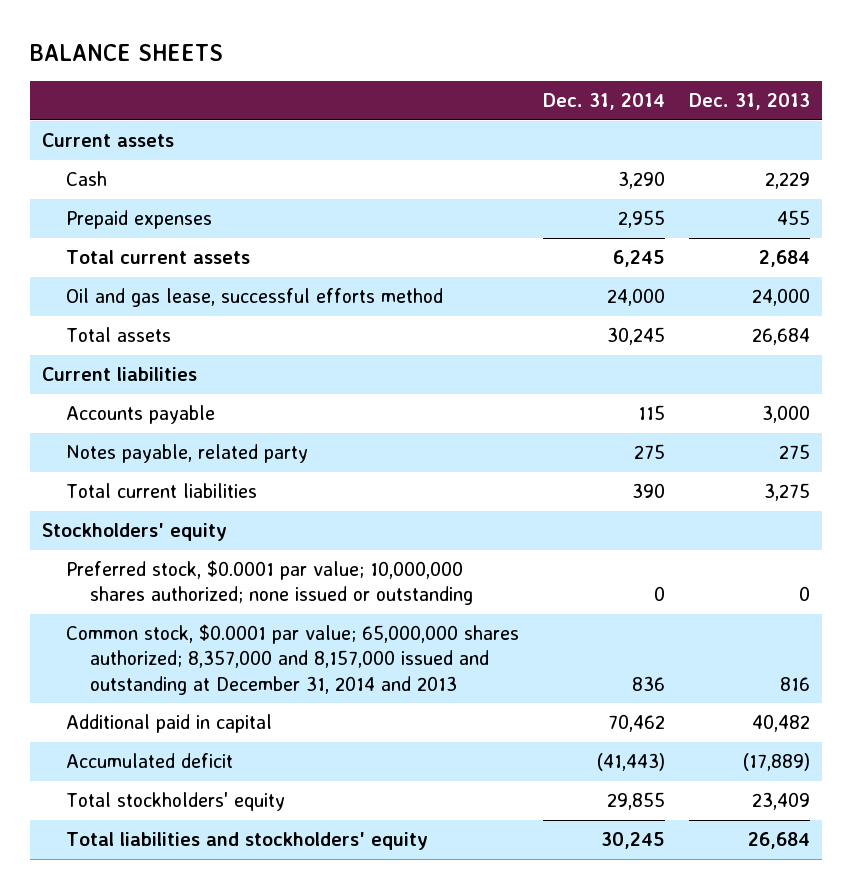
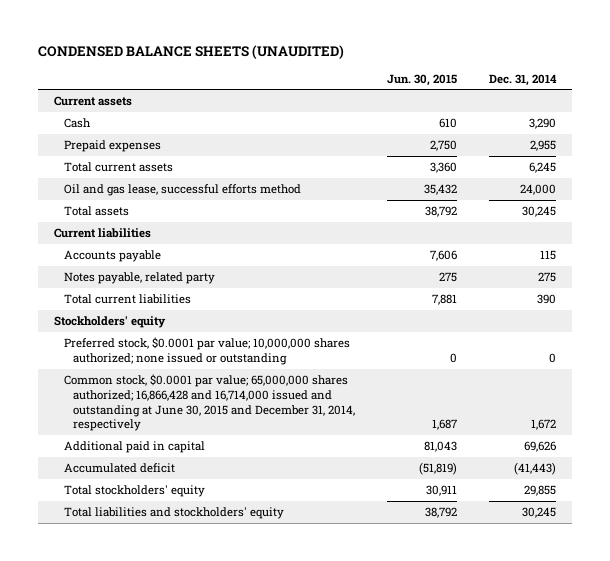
[29,44,223,62] BALANCE SHEETS -> [37,44,344,59] CONDENSED BALANCE SHEETS (UNAUDITED)
[688,93,810,111] Dec. 31, 2013 -> none
none -> [387,73,458,86] Jun. 30, 2015
[66,624,520,695] Common stock, $0.0001 par value; 65,000,000 shares authorized; 8,357,000 and 8,157,000 issued and outstanding at December 31, 2014 and 2013 -> [63,374,356,432] Common stock, $0.0001 par value; 65,000,000 shares authorized; 16,866,428 and 16,714,000 issued and outstanding at June 30, 2015 and December 31, 2014, respectively
[631,675,665,691] 836 -> [530,419,556,431] 1,672
[607,714,665,733] 70,462 -> [523,441,556,453] 69,626

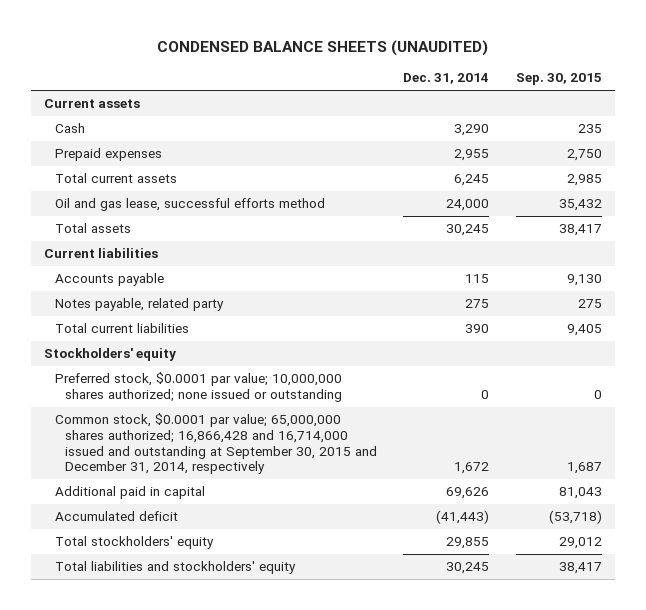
[387,73,458,86] Jun. 30, 2015 -> none
none -> [515,73,602,86] Sep. 30, 2015
[63,374,356,432] Common stock, $0.0001 par value; 65,000,000 shares authorized; 16,866,428 and 16,714,000 issued and outstanding at June 30, 2015 and December 31, 2014, respectively -> [54,413,377,475] Common stock, $0.0001 par value; 65,000,000 shares authorized; 16,866,428 and 16,714,000 issued and outstanding at September 30, 2015 and December 31, 2014, respectively

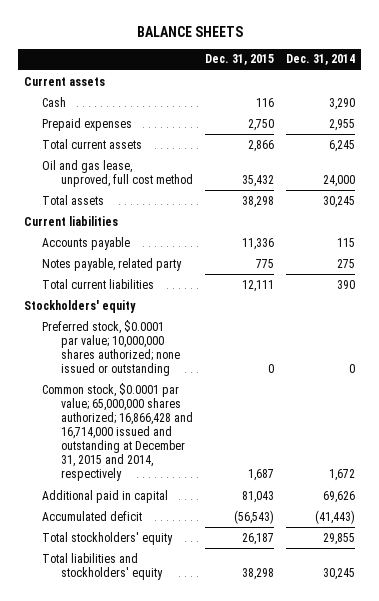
[157,39,489,56] CONDENSED BALANCE SHEETS (UNAUDITED) -> [136,25,243,37] BALANCE SHEETS
[515,73,602,86] Sep. 30, 2015 -> none
none -> [205,54,275,66] Dec. 31, 2015
[54,198,325,212] Oil and gas lease, successful efforts method -> [42,159,193,187] Oil and gas lease, unproved, full cost method
[54,413,377,475] Common stock, $0.0001 par value; 65,000,000 shares authorized; 16,866,428 and 16,714,000 issued and outstanding at September 30, 2015 and December 31, 2014, respectively -> [42,382,193,482] Common stock, $0.0001 par value; 65,000,000 shares authorized; 16,866,428 and 16,714,000 issued and outstanding at December 31, 2015 and 2014, respectively

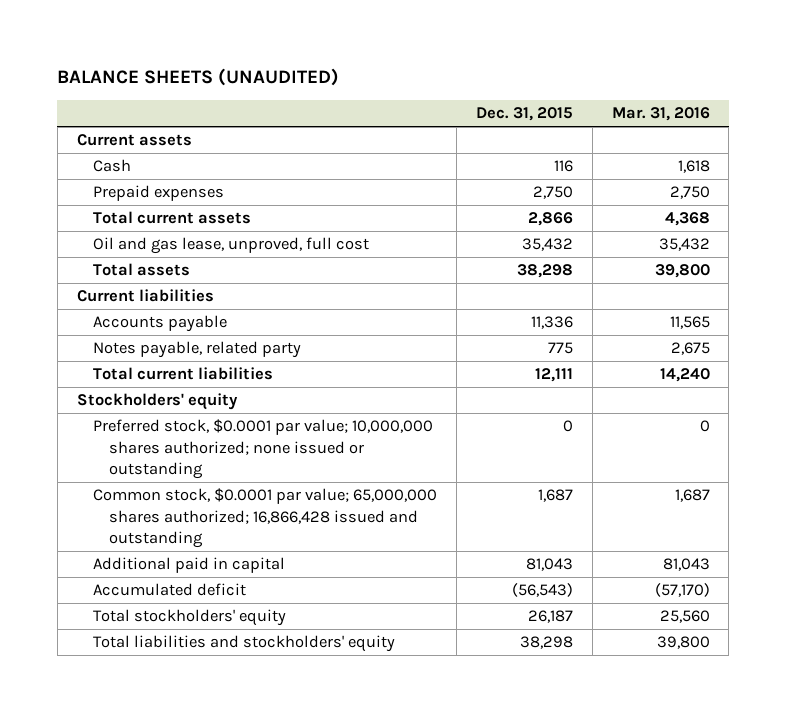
[136,25,243,37] BALANCE SHEETS -> [57,68,340,87] BALANCE SHEETS (UNAUDITED)
[286,54,356,66] Dec. 31, 2014 -> none
none -> [611,107,710,122] Mar. 31, 2016
[42,159,193,187] Oil and gas lease, unproved, full cost method -> [92,237,369,255] Oil and gas lease, unproved, full cost
[42,382,193,482] Common stock, $0.0001 par value; 65,000,000 shares authorized; 16,866,428 and 16,714,000 issued and outstanding at December 31, 2015 and 2014, respectively -> [92,488,437,548] Common stock, $0.0001 par value; 65,000,000 shares authorized; 16,866,428 issued and outstanding

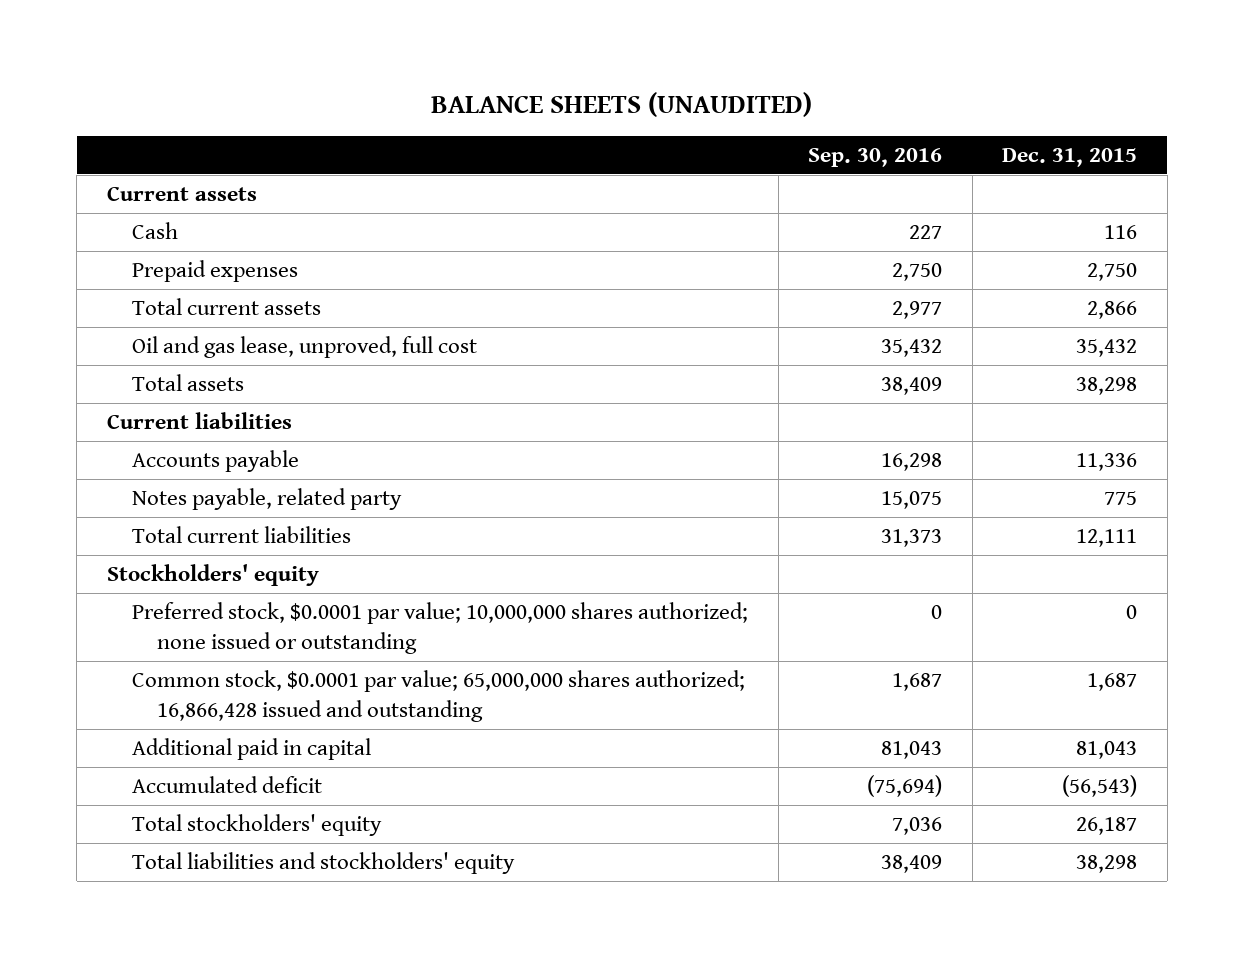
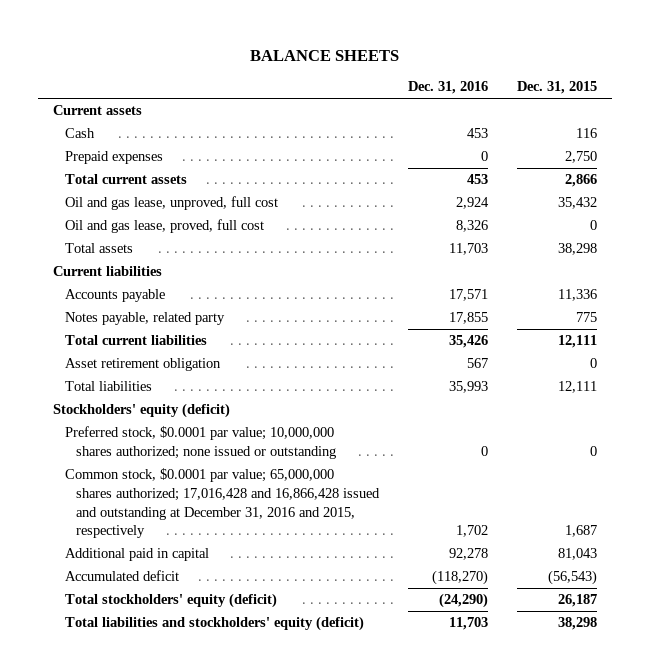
[431,91,813,117] BALANCE SHEETS (UNAUDITED) -> [250,49,400,61] BALANCE SHEETS
[808,147,943,167] Sep. 30, 2016 -> none
none -> [408,81,489,95] Dec. 31, 2016
none -> [64,219,264,234] Oil and gas lease, proved, full cost
none -> [64,358,221,372] Asset retirement obligation
none -> [64,381,152,392] Total liabilities
[106,564,319,587] Stockholders' equity -> [52,403,230,419] Stockholders' equity (deficit)
[132,670,746,723] Common stock, $0.0001 par value; 65,000,000 shares authorized; 16,866,428 issued and outstanding -> [64,468,381,539] Common stock, $0.0001 par value; 65,000,000 shares authorized; 17,016,428 and 16,866,428 issued and outstanding at December 31, 2016 and 2015, respectively
[132,814,383,837] Total stockholders' equity -> [64,593,277,609] Total stockholders' equity (deficit)
[132,852,516,875] Total liabilities and stockholders' equity -> [64,616,364,632] Total liabilities and stockholders' equity (deficit)

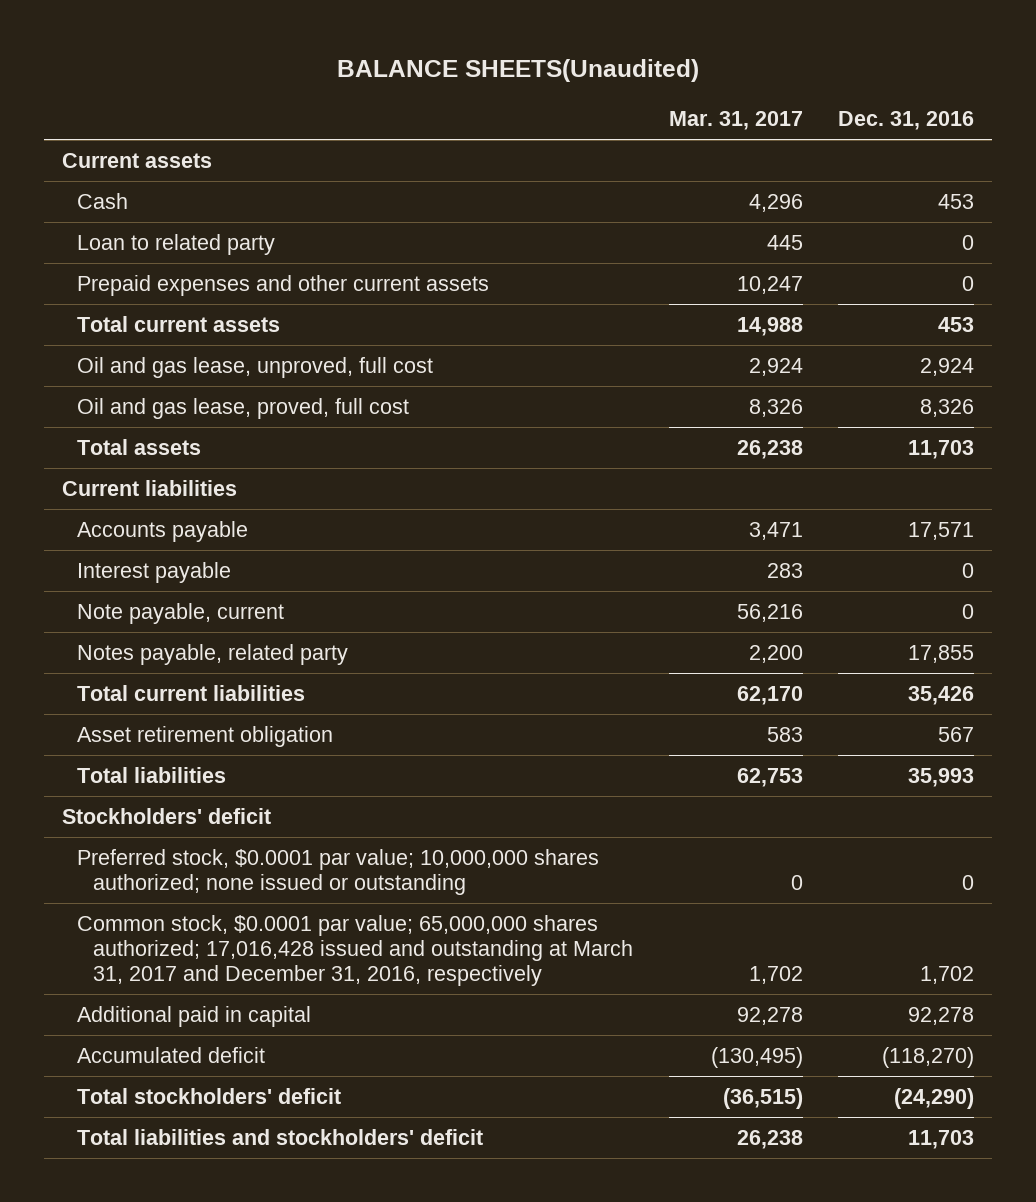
[250,49,400,61] BALANCE SHEETS -> [336,59,699,83] BALANCE SHEETS(Unaudited)
[517,81,598,95] Dec. 31, 2015 -> none
none -> [668,111,803,131] Mar. 31, 2017
[64,151,163,165] Prepaid expenses -> none
none -> [77,233,276,255] Loan to related party
none -> [77,274,490,296] Prepaid expenses and other current assets
none -> [77,561,232,583] Interest payable
none -> [77,602,285,624] Note payable, current
[52,403,230,419] Stockholders' equity (deficit) -> [61,807,271,824] Stockholders' deficit
[64,468,381,539] Common stock, $0.0001 par value; 65,000,000 shares authorized; 17,016,428 and 16,866,428 issued and outstanding at December 31, 2016 and 2015, respectively -> [77,914,634,987] Common stock, $0.0001 par value; 65,000,000 shares authorized; 17,016,428 issued and outstanding at March 31, 2017 and December 31, 2016, respectively
[64,593,277,609] Total stockholders' equity (deficit) -> [77,1087,342,1104] Total stockholders' deficit
[64,616,364,632] Total liabilities and stockholders' equity (deficit) -> [77,1128,484,1145] Total liabilities and stockholders' deficit

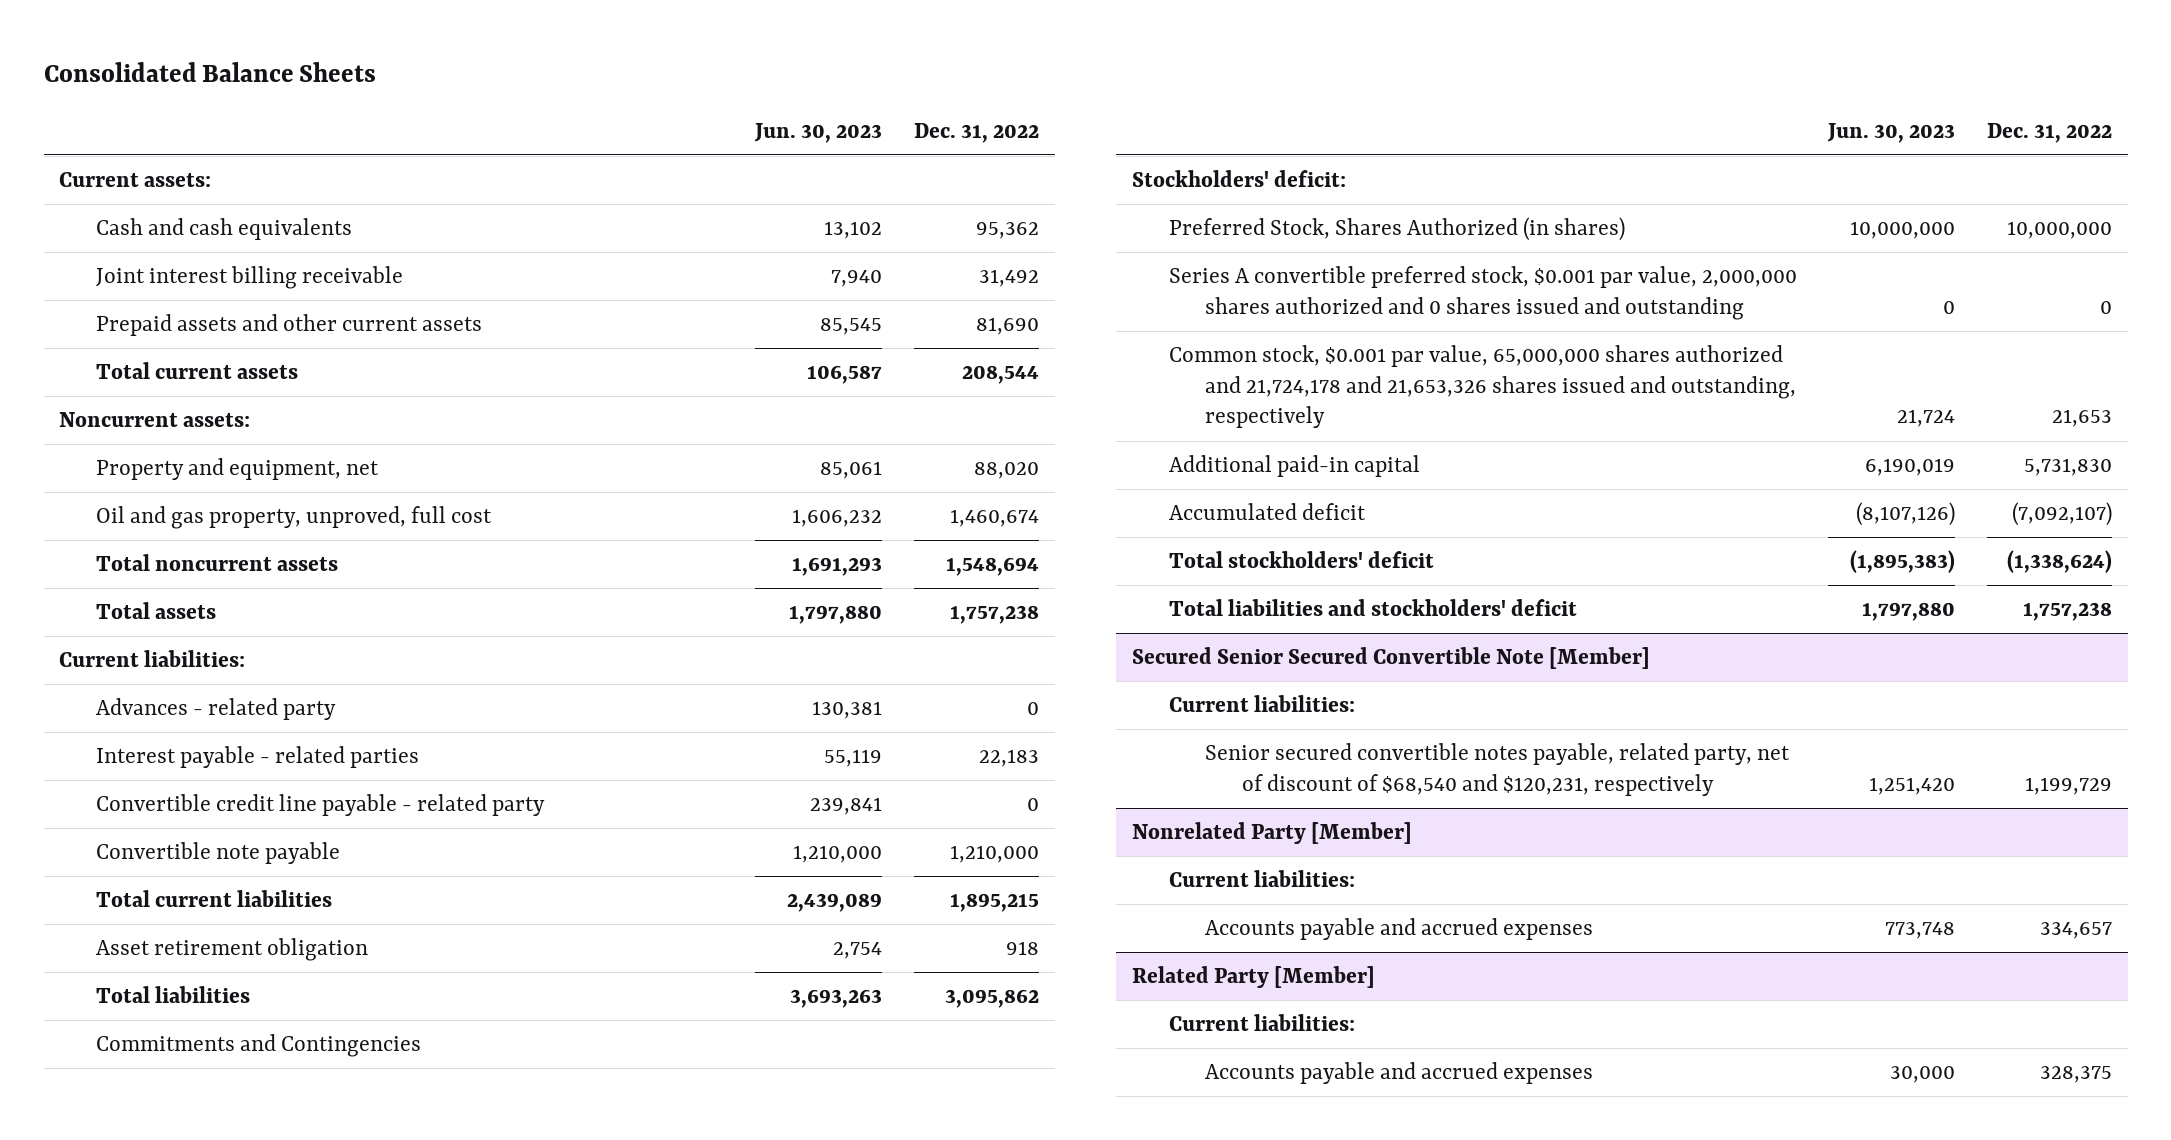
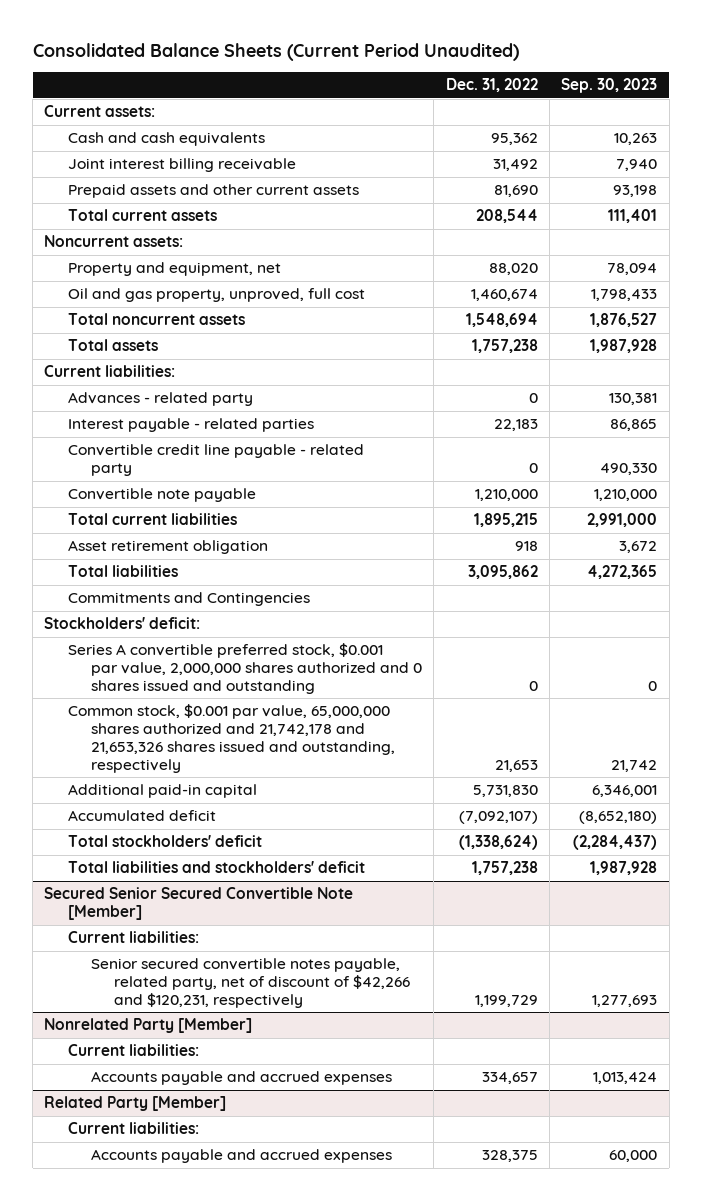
[43,61,376,82] Consolidated Balance Sheets -> [32,42,519,61] Consolidated Balance Sheets (Current Period Unaudited)
[754,122,883,143] Jun. 30, 2023 -> none
none -> [561,78,658,94] Sep. 30, 2023
[1168,217,1625,242] Preferred Stock, Shares Authorized (in shares) -> none
[1168,345,1797,429] Common stock, $0.001 par value, 65,000,000 shares authorized and 21,724,178 and 21,653,326 shares issued and outstanding, respectively -> [67,704,395,773] Common stock, $0.001 par value, 65,000,000 shares authorized and 21,742,178 and 21,653,326 shares issued and outstanding, respectively
[1205,743,1791,796] Senior secured convertible notes payable, related party, net of discount of $68,540 and $120,231, respectively -> [90,958,411,1009] Senior secured convertible notes payable, related party, net of discount of $42,266 and $120,231, respectively

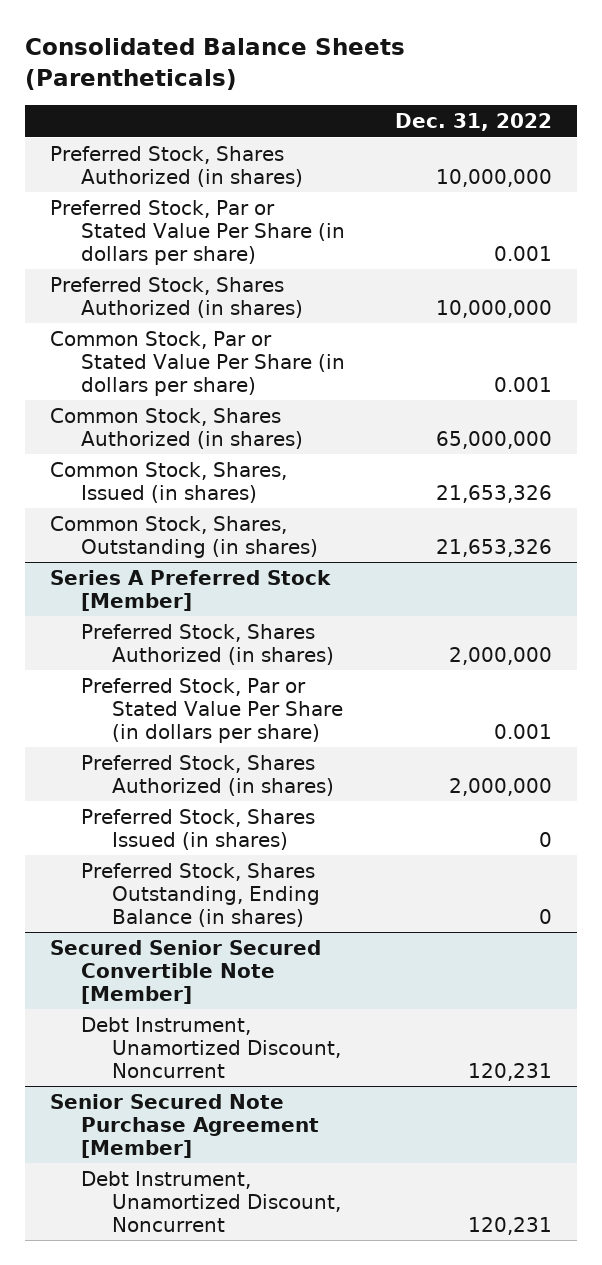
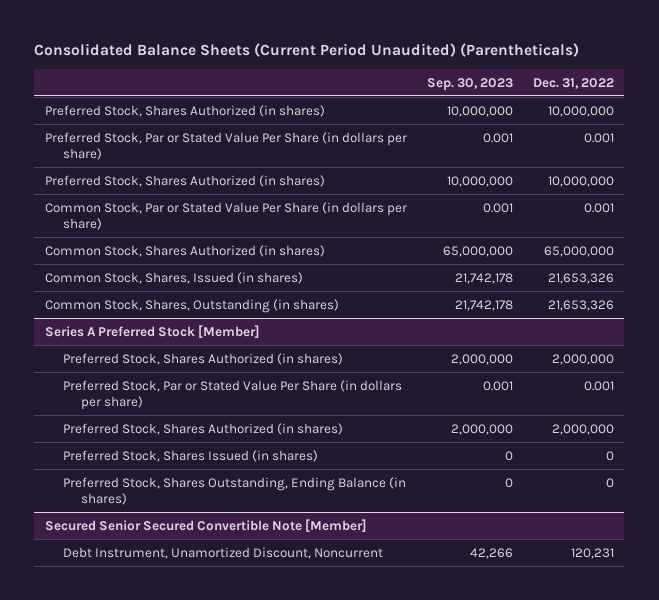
[24,38,405,90] Consolidated Balance Sheets (Parentheticals) -> [34,43,580,58] Consolidated Balance Sheets (Current Period Unaudited) (Parentheticals)
none -> [426,77,513,91] Sep. 30, 2023
[49,1093,320,1159] Senior Secured Note Purchase Agreement [Member] -> none
[81,1170,342,1233] Debt Instrument, Unamortized Discount, Noncurrent -> none

